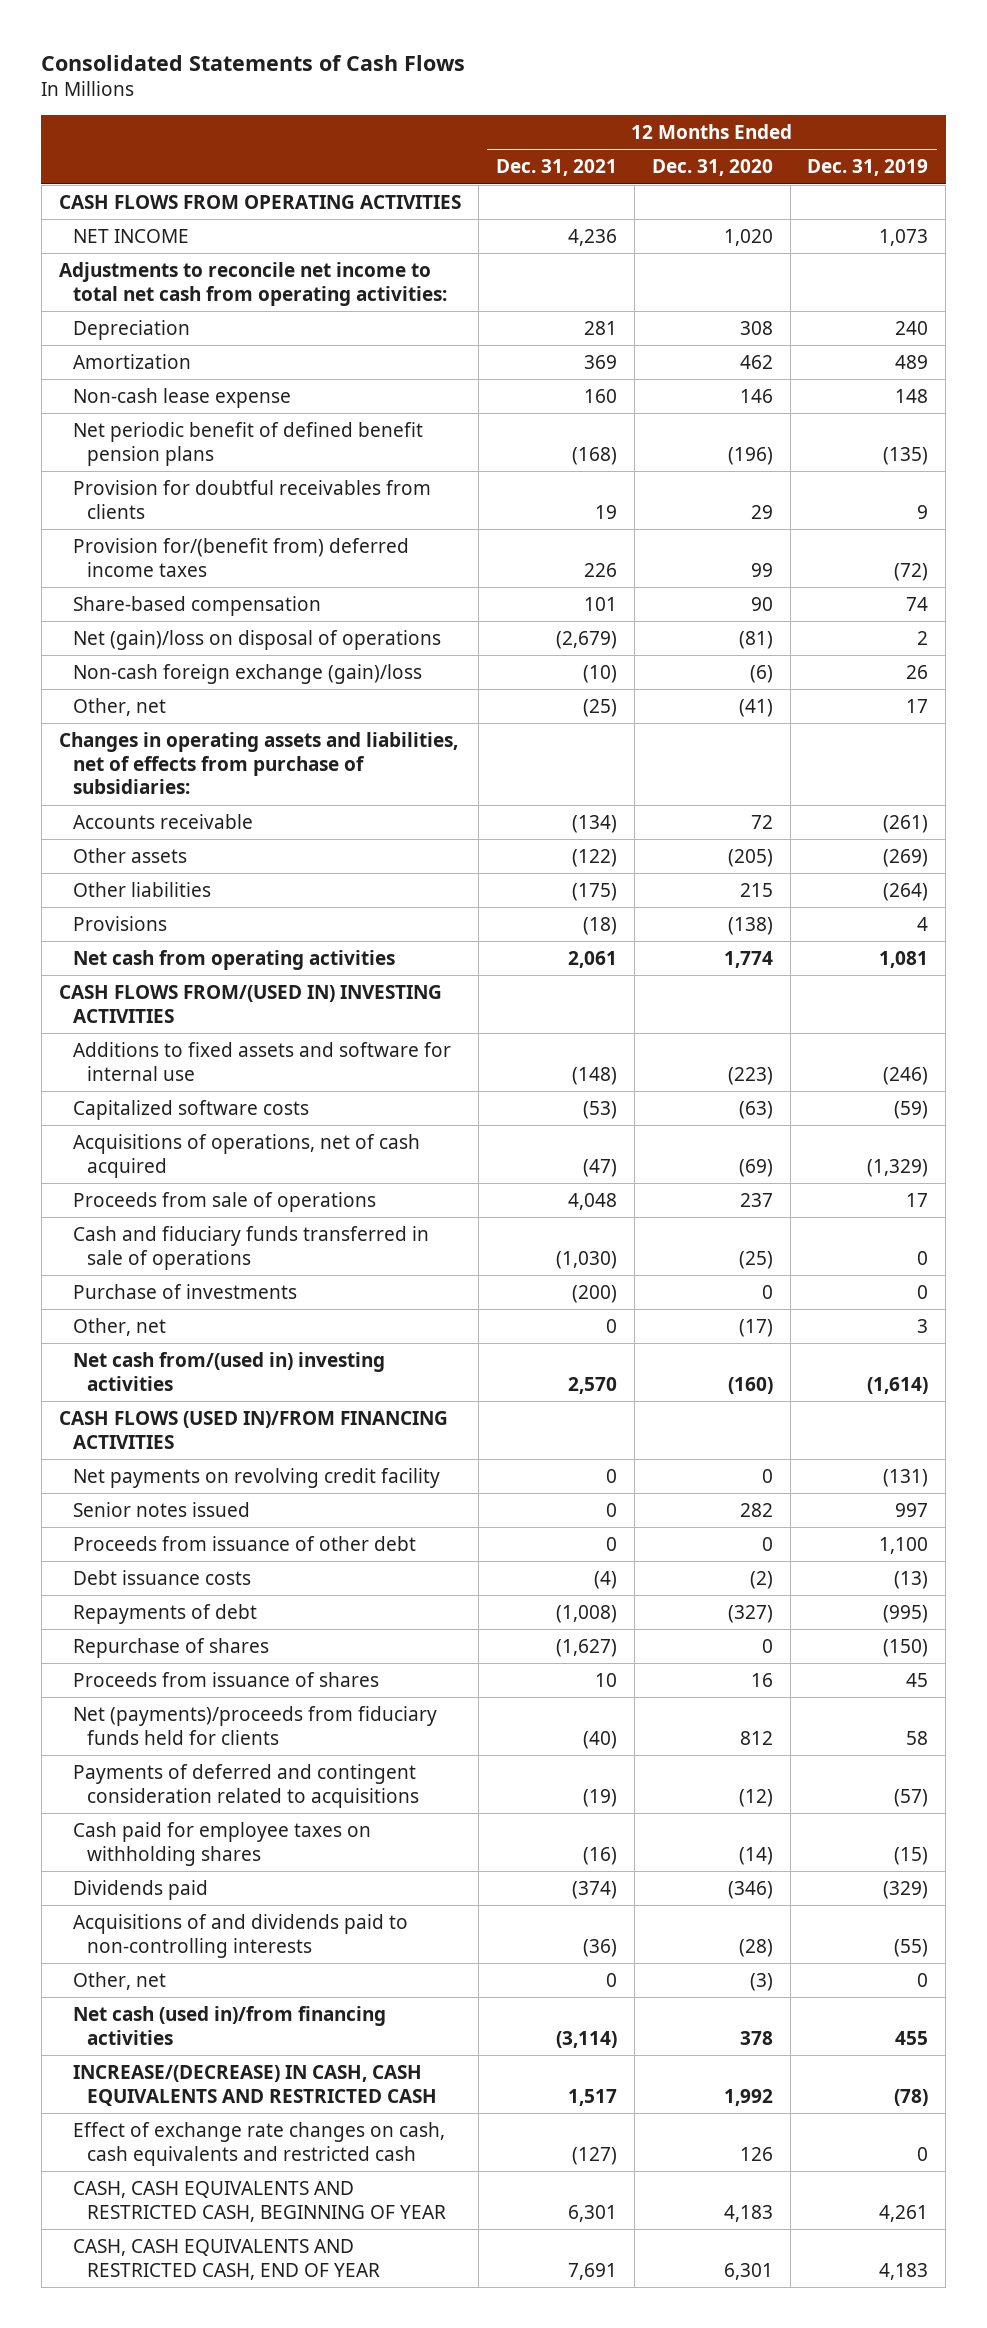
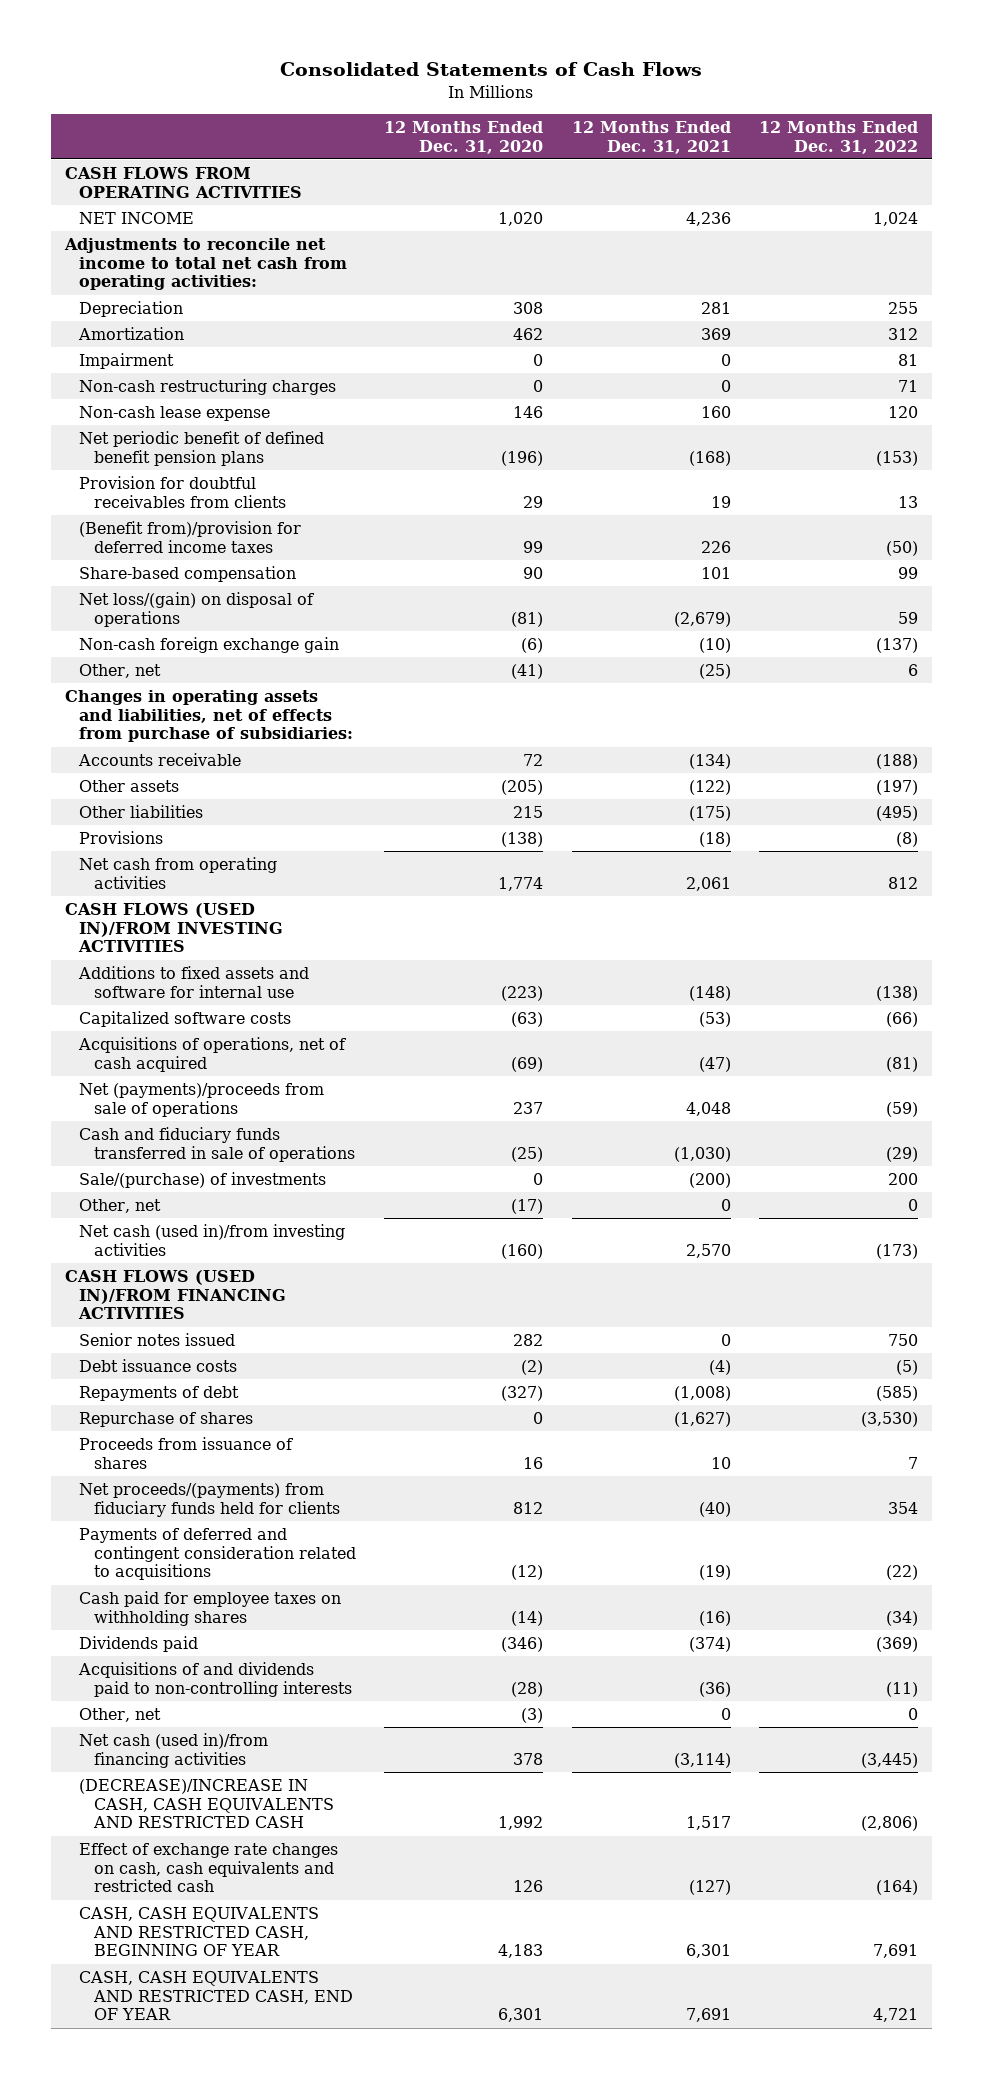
[807,159,929,177] Dec. 31, 2019 -> none
none -> [759,120,919,154] 12 Months Ended Dec. 31, 2022
none -> [79,352,175,369] Impairment
none -> [79,378,337,395] Non-cash restructuring charges
[72,537,409,577] Provision for/(benefit from) deferred income taxes -> [79,520,302,553] (Benefit from)/provision for deferred income taxes
[72,629,441,650] Net (gain)/loss on disposal of operations -> [79,591,315,627] Net loss/(gain) on disposal of operations
[72,663,422,684] Non-cash foreign exchange (gain)/loss -> [79,636,340,653] Non-cash foreign exchange gain
[58,984,442,1023] CASH FLOWS FROM/(USED IN) INVESTING ACTIVITIES -> [64,902,284,953] CASH FLOWS (USED IN)/FROM INVESTING ACTIVITIES
[72,1191,376,1212] Proceeds from sale of operations -> [79,1082,325,1117] Net (payments)/proceeds from sale of operations
[72,1283,297,1299] Purchase of investments -> [79,1171,327,1188] Sale/(purchase) of investments
[72,1351,385,1391] Net cash from/(used in) investing activities -> [79,1223,346,1256] Net cash (used in)/from investing activities
[72,1467,440,1488] Net payments on revolving credit facility -> none
[72,1535,416,1551] Proceeds from issuance of other debt -> none
[72,1705,437,1745] Net (payments)/proceeds from fiduciary funds held for clients -> [79,1482,340,1517] Net proceeds/(payments) from fiduciary funds held for clients
[72,2064,437,2106] INCREASE/(DECREASE) IN CASH, CASH EQUIVALENTS AND RESTRICTED CASH -> [79,1778,334,1829] (DECREASE)/INCREASE IN CASH, CASH EQUIVALENTS AND RESTRICTED CASH

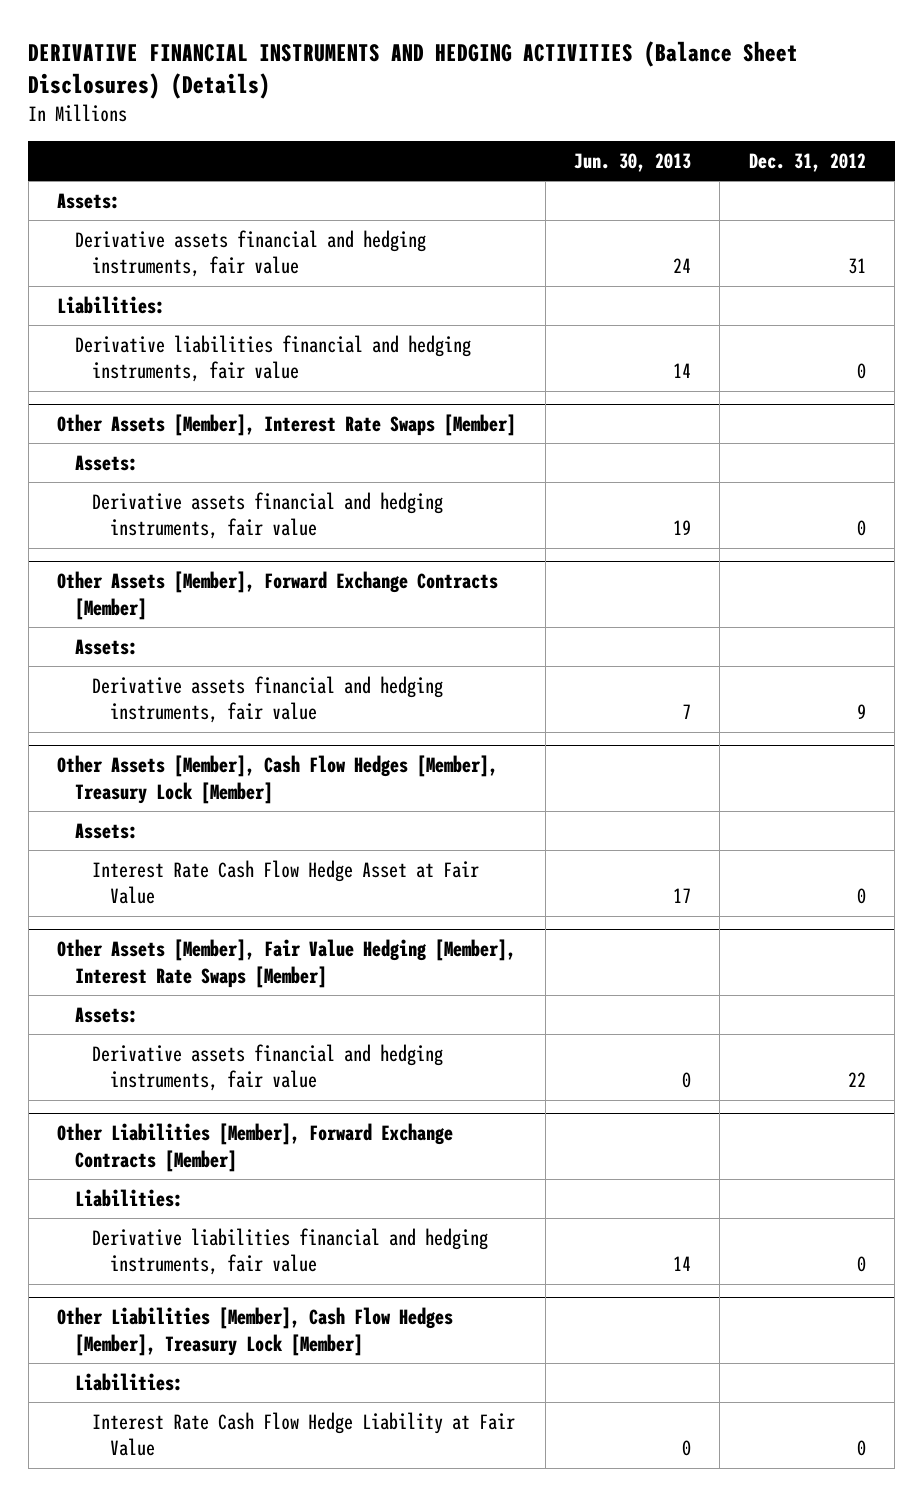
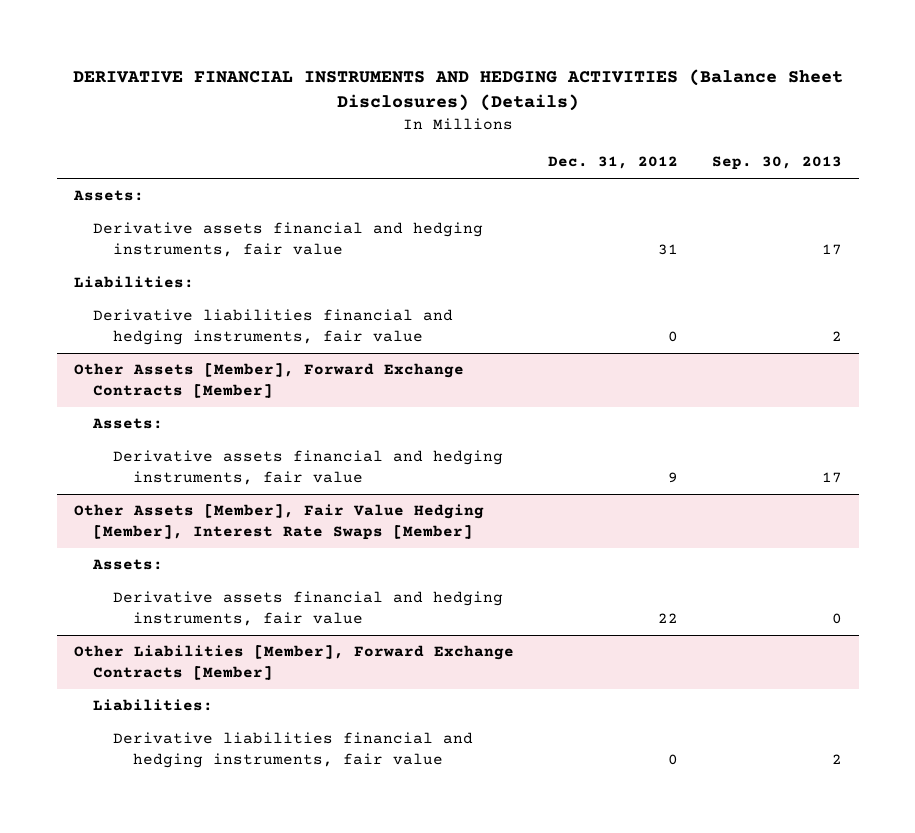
[573,153,691,173] Jun. 30, 2013 -> none
none -> [711,156,842,171] Sep. 30, 2013
[57,414,517,437] Other Assets [Member], Interest Rate Swaps [Member] -> none
[74,454,138,471] Assets: -> none
[92,491,444,540] Derivative assets financial and hedging instruments, fair value -> none
[57,755,499,804] Other Assets [Member], Cash Flow Hedges [Member], Treasury Lock [Member] -> none
[74,822,138,839] Assets: -> none
[92,859,480,905] Interest Rate Cash Flow Hedge Asset at Fair Value -> none
[57,1307,454,1356] Other Liabilities [Member], Cash Flow Hedges [Member], Treasury Lock [Member] -> none
[74,1372,183,1391] Liabilities: -> none
[92,1411,516,1457] Interest Rate Cash Flow Hedge Liability at Fair Value -> none

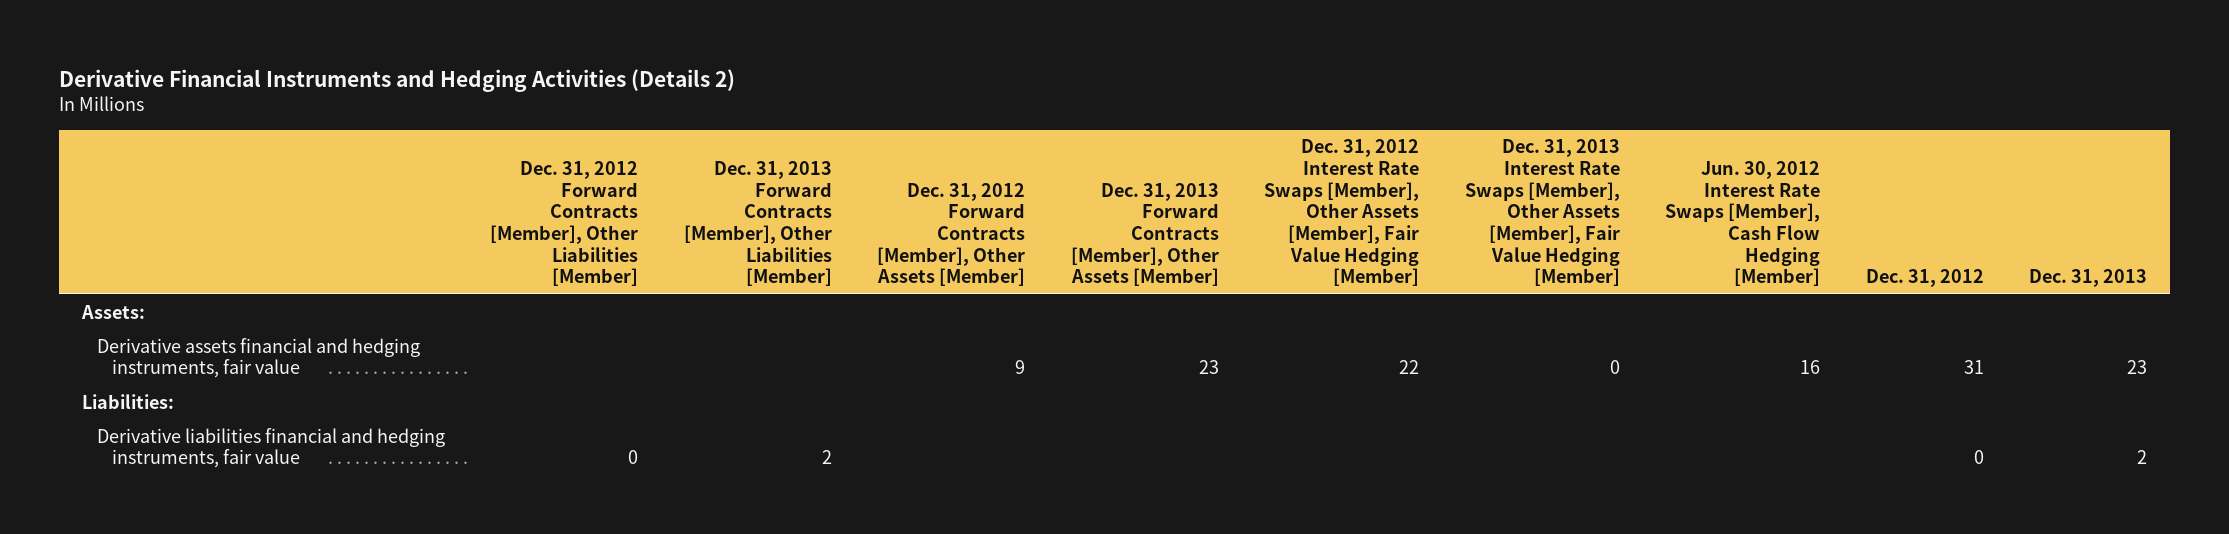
[72,68,843,111] DERIVATIVE FINANCIAL INSTRUMENTS AND HEDGING ACTIVITIES (Balance Sheet Disclosures) (Details) -> [58,69,735,93] Derivative Financial Instruments and Hedging Activities (Details 2)
[711,156,842,171] Sep. 30, 2013 -> none
none -> [490,160,639,287] Dec. 31, 2012 Forward Contracts [Member], Other Liabilities [Member]
none -> [683,160,832,287] Dec. 31, 2013 Forward Contracts [Member], Other Liabilities [Member]
none -> [877,182,1026,287] Dec. 31, 2012 Forward Contracts [Member], Other Assets [Member]
none -> [1070,182,1219,287] Dec. 31, 2013 Forward Contracts [Member], Other Assets [Member]
none -> [1264,139,1420,287] Dec. 31, 2012 Interest Rate Swaps [Member], Other Assets [Member], Fair Value Hedging [Member]
none -> [1464,139,1620,287] Dec. 31, 2013 Interest Rate Swaps [Member], Other Assets [Member], Fair Value Hedging [Member]
none -> [1665,160,1821,287] Jun. 30, 2012 Interest Rate Swaps [Member], Cash Flow Hedging [Member]
none -> [2029,269,2148,288] Dec. 31, 2013
[73,363,464,398] Other Assets [Member], Forward Exchange Contracts [Member] -> none
[92,418,164,430] Assets: -> none
[113,450,504,485] Derivative assets financial and hedging instruments, fair value -> none
[73,504,484,540] Other Assets [Member], Fair Value Hedging [Member], Interest Rate Swaps [Member] -> none
[92,559,164,571] Assets: -> none
[113,591,504,626] Derivative assets financial and hedging instruments, fair value -> none
[73,645,514,680] Other Liabilities [Member], Forward Exchange Contracts [Member] -> none
[93,699,214,712] Liabilities: -> none
[113,732,474,768] Derivative liabilities financial and hedging instruments, fair value -> none

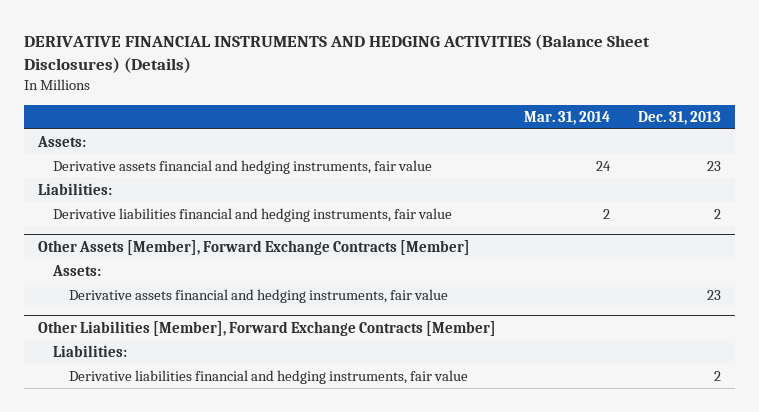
[58,69,735,93] Derivative Financial Instruments and Hedging Activities (Details 2) -> [23,33,650,73] DERIVATIVE FINANCIAL INSTRUMENTS AND HEDGING ACTIVITIES (Balance Sheet Disclosures) (Details)
[490,160,639,287] Dec. 31, 2012 Forward Contracts [Member], Other Liabilities [Member] -> none
[683,160,832,287] Dec. 31, 2013 Forward Contracts [Member], Other Liabilities [Member] -> none
[877,182,1026,287] Dec. 31, 2012 Forward Contracts [Member], Other Assets [Member] -> none
[1070,182,1219,287] Dec. 31, 2013 Forward Contracts [Member], Other Assets [Member] -> none
[1264,139,1420,287] Dec. 31, 2012 Interest Rate Swaps [Member], Other Assets [Member], Fair Value Hedging [Member] -> none
[1464,139,1620,287] Dec. 31, 2013 Interest Rate Swaps [Member], Other Assets [Member], Fair Value Hedging [Member] -> none
[1665,160,1821,287] Jun. 30, 2012 Interest Rate Swaps [Member], Cash Flow Hedging [Member] -> none
[1865,269,1984,288] Dec. 31, 2012 -> none
none -> [523,110,610,125] Mar. 31, 2014
none -> [37,240,470,256] Other Assets [Member], Forward Exchange Contracts [Member]
none -> [52,265,102,277] Assets:
none -> [69,289,449,304] Derivative assets financial and hedging instruments, fair value
none -> [37,321,496,337] Other Liabilities [Member], Forward Exchange Contracts [Member]
none -> [53,345,128,358] Liabilities:
none -> [69,370,469,385] Derivative liabilities financial and hedging instruments, fair value

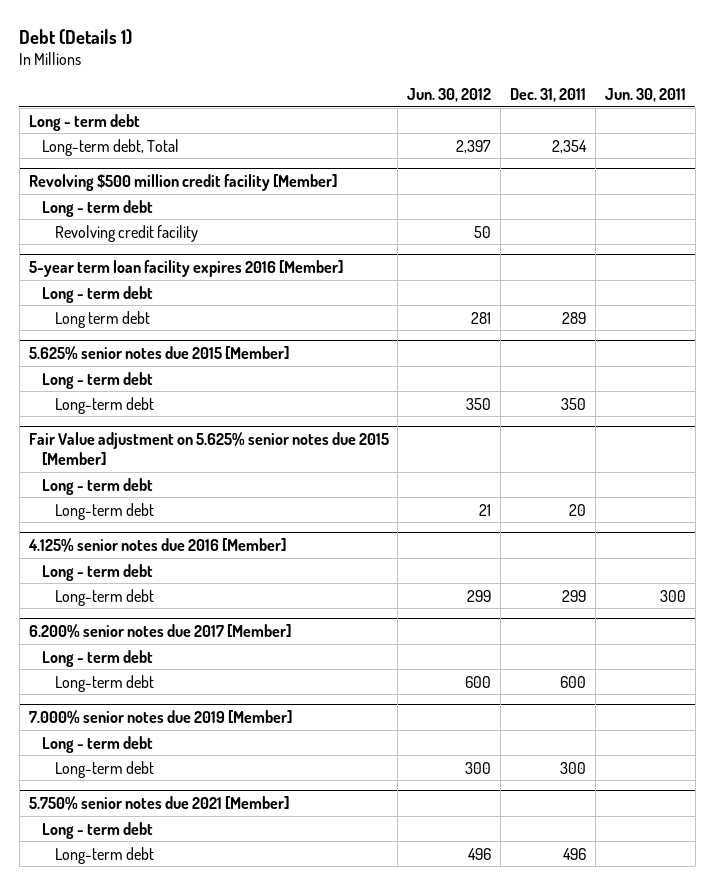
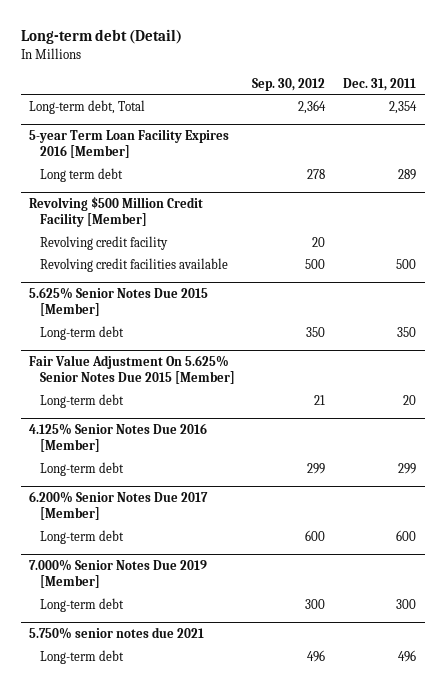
[19,28,133,45] Debt (Details 1) -> [20,29,182,45] Long-term debt (Detail)
[407,87,492,102] Jun. 30, 2012 -> none
[605,87,687,102] Jun. 30, 2011 -> none
none -> [252,77,326,91] Sep. 30, 2012
[28,113,140,131] Long - term debt -> none
[28,173,337,191] Revolving $500 million credit facility [Member] -> none
[41,199,153,217] Long - term debt -> none
[55,224,199,242] Revolving credit facility -> none
[41,285,153,303] Long - term debt -> none
[28,259,343,277] 5-year term loan facility expires 2016 [Member] -> [29,129,230,159] 5-year Term Loan Facility Expires 2016 [Member]
[41,371,153,389] Long - term debt -> none
none -> [29,196,204,228] Revolving $500 Million Credit Facility [Member]
none -> [39,235,168,250] Revolving credit facility
none -> [39,257,228,272] Revolving credit facilities available
[28,345,289,360] 5.625% senior notes due 2015 [Member] -> [29,287,209,317] 5.625% Senior Notes Due 2015 [Member]
[41,477,153,495] Long - term debt -> none
[28,431,389,465] Fair Value adjustment on 5.625% senior notes due 2015 [Member] -> [29,355,235,385] Fair Value Adjustment On 5.625% Senior Notes Due 2015 [Member]
[41,563,153,581] Long - term debt -> none
[27,537,286,552] 4.125% senior notes due 2016 [Member] -> [29,423,208,453] 4.125% Senior Notes Due 2016 [Member]
[41,649,153,667] Long - term debt -> none
[28,623,291,638] 6.200% senior notes due 2017 [Member] -> [29,491,209,521] 6.200% Senior Notes Due 2017 [Member]
[41,735,153,753] Long - term debt -> none
[28,709,292,724] 7.000% senior notes due 2019 [Member] -> [29,559,208,589] 7.000% Senior Notes Due 2019 [Member]
[41,821,153,839] Long - term debt -> none
[28,795,289,810] 5.750% senior notes due 2021 [Member] -> [29,627,205,640] 5.750% senior notes due 2021

